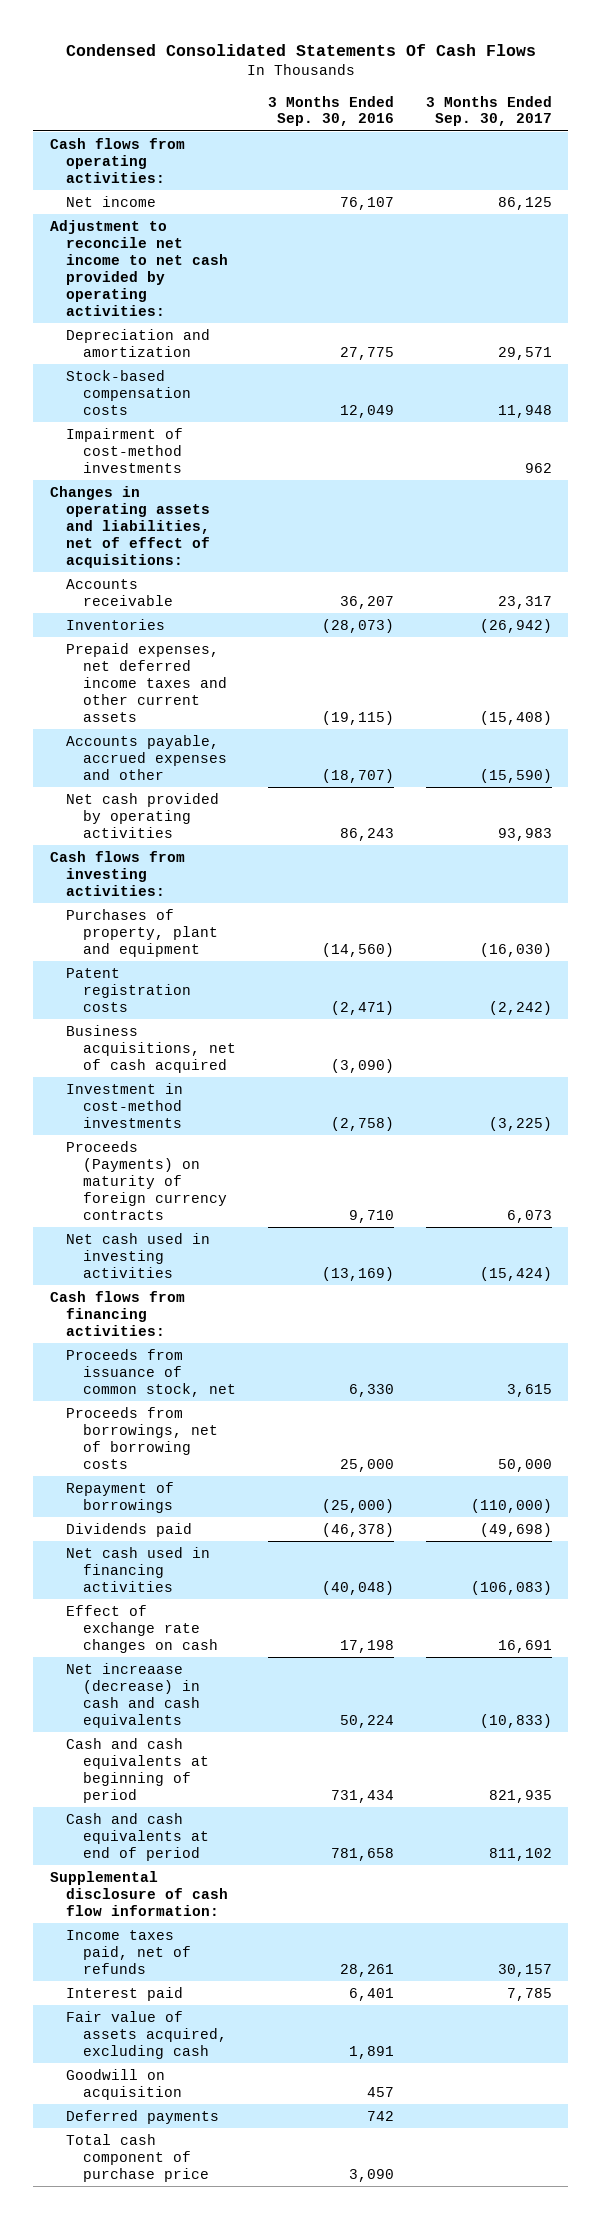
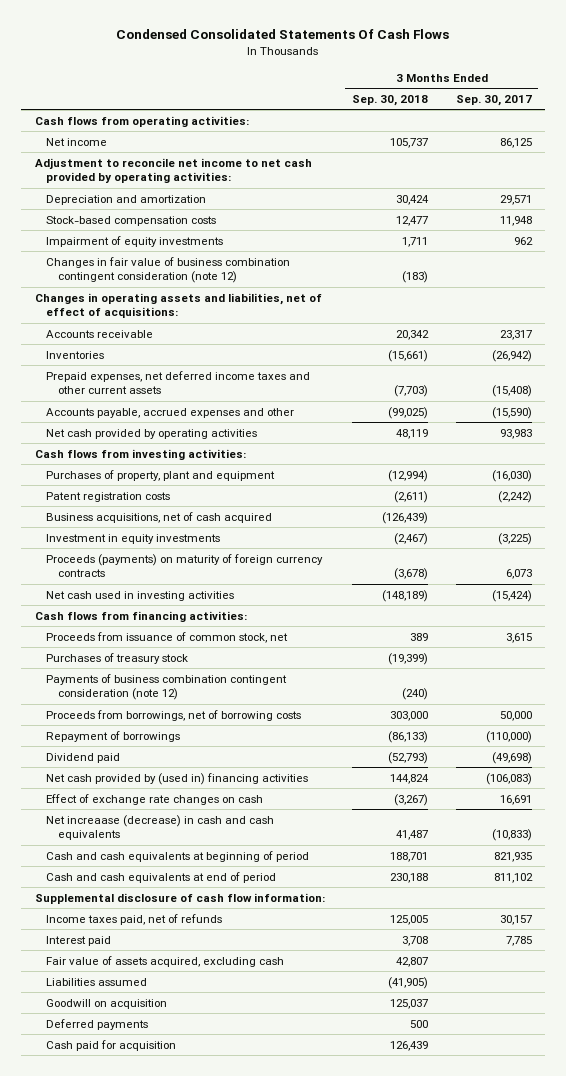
[267,95,394,127] 3 Months Ended Sep. 30, 2016 -> none
none -> [352,94,429,106] Sep. 30, 2018
[66,427,184,473] Impairment of cost-method investments -> [46,235,224,247] Impairment of equity investments
none -> [46,256,291,284] Changes in fair value of business combination contingent consideration (note 12)
[66,1082,184,1128] Investment in cost-method investments -> [46,533,221,544] Investment in equity investments
[66,1140,227,1220] Proceeds (Payments) on maturity of foreign currency contracts -> [46,553,324,578] Proceeds (payments) on maturity of foreign currency contracts
none -> [46,652,189,664] Purchases of treasury stock
none -> [46,673,288,701] Payments of business combination contingent consideration (note 12)
[66,1522,193,1537] Dividends paid -> [46,752,121,763] Dividend paid
[66,1546,211,1592] Net cash used in financing activities -> [46,772,309,785] Net cash provided by (used in) financing activities
none -> [46,977,148,986] Liabilities assumed
[66,2133,209,2182] Total cash component of purchase price -> [46,1039,177,1051] Cash paid for acquisition

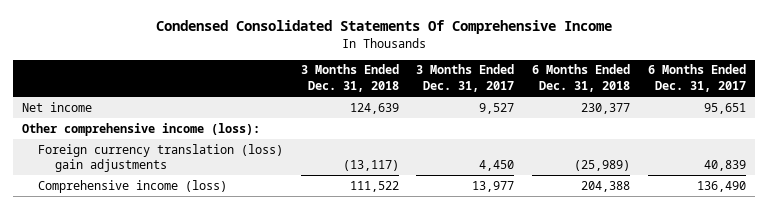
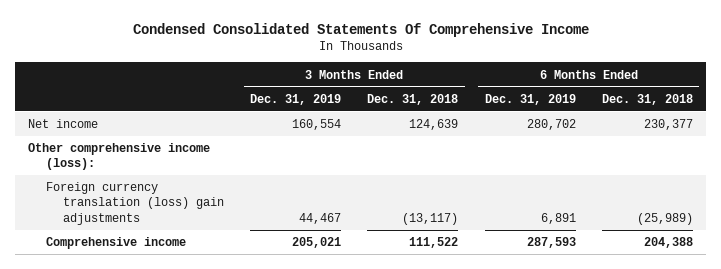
[416,64,515,92] 3 Months Ended Dec. 31, 2017 -> none
[647,64,746,92] 6 Months Ended Dec. 31, 2017 -> none
none -> [250,93,342,105] Dec. 31, 2019
none -> [484,93,576,105] Dec. 31, 2019
[38,179,228,193] Comprehensive income (loss) -> [45,237,186,250] Comprehensive income

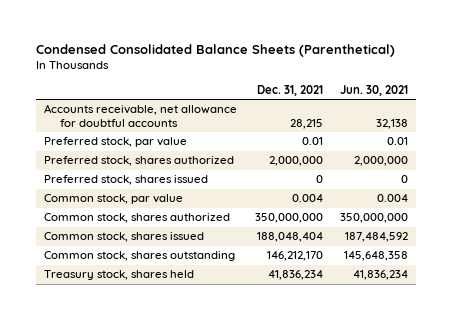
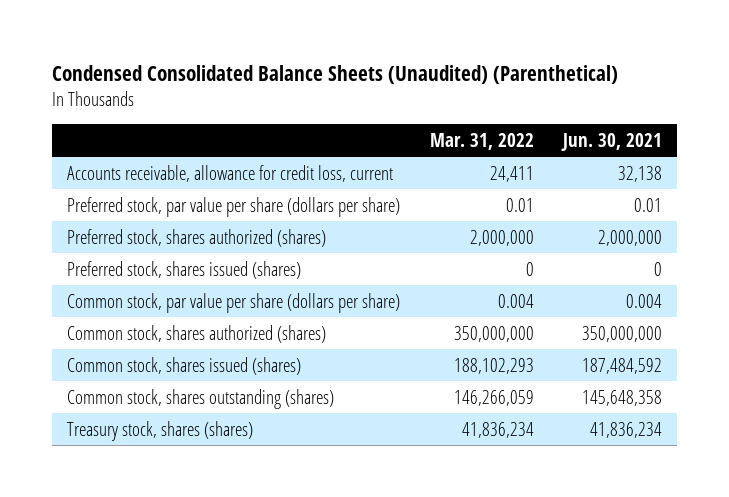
[35,43,395,57] Condensed Consolidated Balance Sheets (Parenthetical) -> [52,65,619,85] Condensed Consolidated Balance Sheets (Unaudited) (Parenthetical)
[256,85,323,97] Dec. 31, 2021 -> none
none -> [429,132,534,150] Mar. 31, 2022
[44,104,238,128] Accounts receivable, net allowance for doubtful accounts -> [67,164,394,182] Accounts receivable, allowance for credit loss, current
[44,137,188,148] Preferred stock, par value -> [67,196,401,217] Preferred stock, par value per share (dollars per share)
[44,156,235,167] Preferred stock, shares authorized -> [67,228,327,247] Preferred stock, shares authorized (shares)
[44,175,209,186] Preferred stock, shares issued -> [67,260,302,279] Preferred stock, shares issued (shares)
[44,194,184,205] Common stock, par value -> [67,292,401,313] Common stock, par value per share (dollars per share)
[44,213,231,224] Common stock, shares authorized -> [67,324,327,343] Common stock, shares authorized (shares)
[44,232,205,243] Common stock, shares issued -> [67,356,302,375] Common stock, shares issued (shares)
[44,251,236,262] Common stock, shares outstanding -> [67,388,335,409] Common stock, shares outstanding (shares)
[44,270,195,281] Treasury stock, shares held -> [67,420,254,441] Treasury stock, shares (shares)

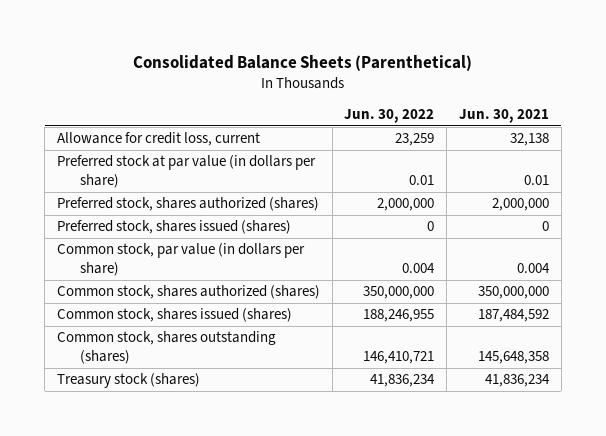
[52,65,619,85] Condensed Consolidated Balance Sheets (Unaudited) (Parenthetical) -> [132,54,472,71] Consolidated Balance Sheets (Parenthetical)
[429,132,534,150] Mar. 31, 2022 -> none
none -> [344,109,435,124] Jun. 30, 2022
[67,164,394,182] Accounts receivable, allowance for credit loss, current -> [57,132,261,147] Allowance for credit loss, current
[67,196,401,217] Preferred stock, par value per share (dollars per share) -> [57,155,317,189] Preferred stock at par value (in dollars per share)
[67,292,401,313] Common stock, par value per share (dollars per share) -> [57,243,306,277] Common stock, par value (in dollars per share)
[67,420,254,441] Treasury stock, shares (shares) -> [57,373,201,389] Treasury stock (shares)

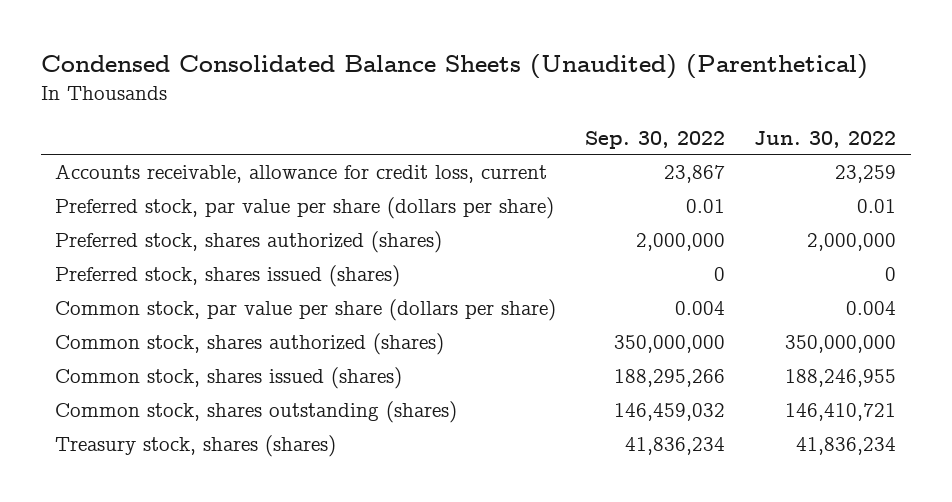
[132,54,472,71] Consolidated Balance Sheets (Parenthetical) -> [40,54,868,80] Condensed Consolidated Balance Sheets (Unaudited) (Parenthetical)
[458,109,549,124] Jun. 30, 2021 -> none
none -> [585,130,726,149] Sep. 30, 2022
[57,132,261,147] Allowance for credit loss, current -> [55,164,548,184] Accounts receivable, allowance for credit loss, current
[57,155,317,189] Preferred stock at par value (in dollars per share) -> [55,197,555,220] Preferred stock, par value per share (dollars per share)
[57,243,306,277] Common stock, par value (in dollars per share) -> [55,299,557,322] Common stock, par value per share (dollars per share)
[57,373,201,389] Treasury stock (shares) -> [55,435,337,458] Treasury stock, shares (shares)

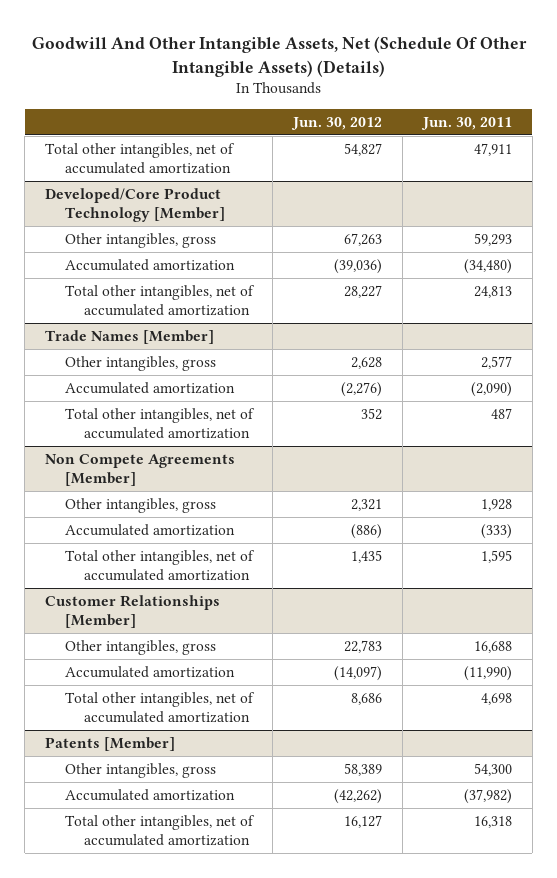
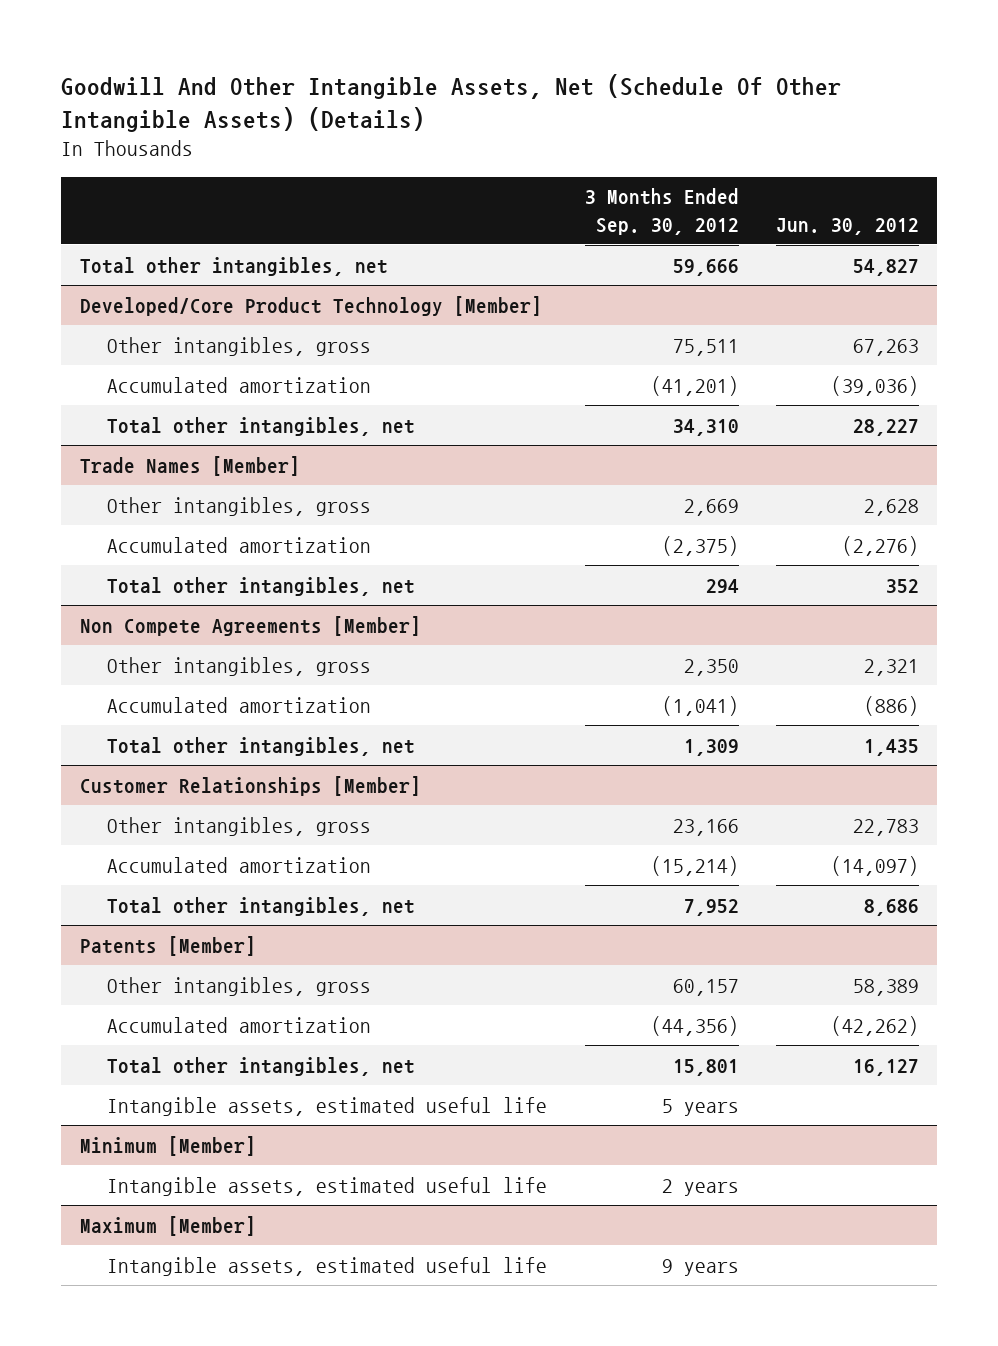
[420,116,512,130] Jun. 30, 2011 -> none
none -> [584,188,739,235] 3 Months Ended Sep. 30, 2012
[45,143,236,174] Total other intangibles, net of accumulated amortization -> [79,256,388,276] Total other intangibles, net
[64,285,255,316] Total other intangibles, net of accumulated amortization -> [107,416,416,436] Total other intangibles, net
[64,408,255,439] Total other intangibles, net of accumulated amortization -> [107,576,416,596] Total other intangibles, net
[64,550,255,581] Total other intangibles, net of accumulated amortization -> [107,736,416,756] Total other intangibles, net
[64,692,255,723] Total other intangibles, net of accumulated amortization -> [107,896,416,916] Total other intangibles, net
[64,815,255,846] Total other intangibles, net of accumulated amortization -> [107,1056,416,1076] Total other intangibles, net
none -> [107,1096,548,1116] Intangible assets, estimated useful life
none -> [79,1135,256,1156] Minimum [Member]
none -> [107,1176,548,1196] Intangible assets, estimated useful life
none -> [79,1215,256,1236] Maximum [Member]
none -> [107,1256,548,1276] Intangible assets, estimated useful life

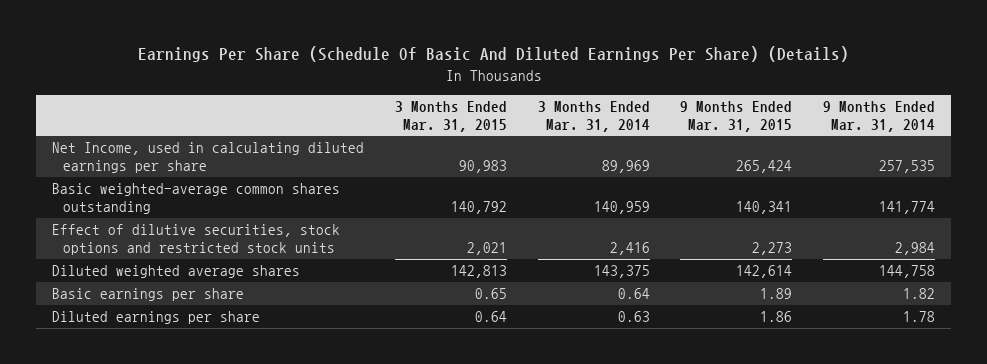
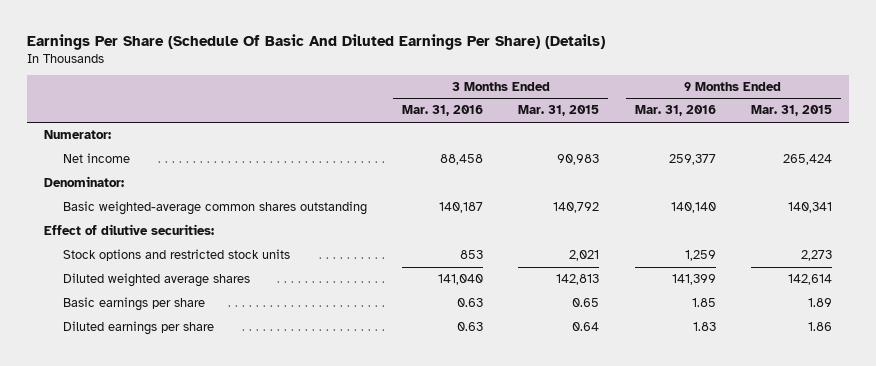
[537,100,650,132] 3 Months Ended Mar. 31, 2014 -> none
[823,100,936,132] 9 Months Ended Mar. 31, 2014 -> none
none -> [402,105,484,117] Mar. 31, 2016
none -> [634,105,716,117] Mar. 31, 2016
none -> [44,129,112,139] Numerator:
[51,142,364,174] Net Income, used in calculating diluted earnings per share -> [63,152,131,163] Net income
none -> [44,175,125,187] Denominator:
none -> [44,223,215,235] Effect of dilutive securities:
[51,224,340,256] Effect of dilutive securities, stock options and restricted stock units -> [63,248,291,261] Stock options and restricted stock units

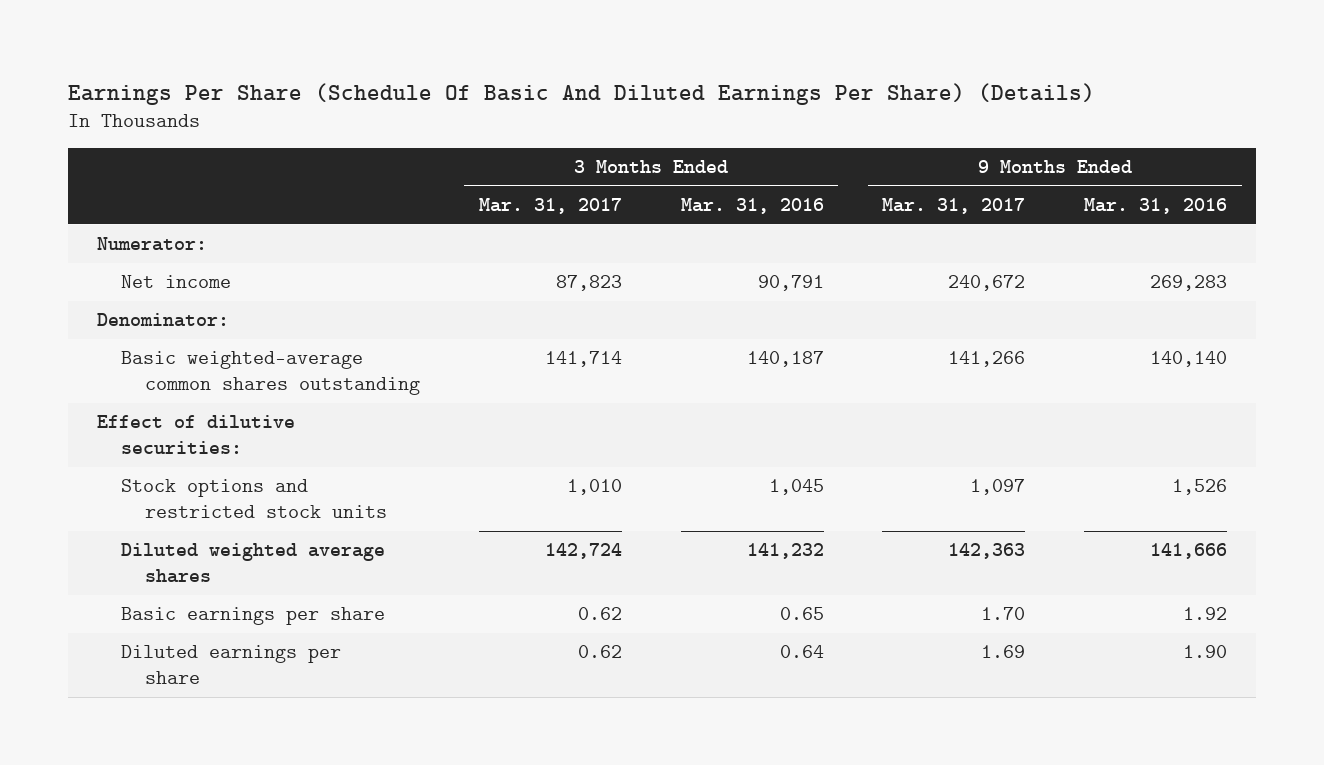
[518,105,600,117] Mar. 31, 2015 -> none
[750,105,832,117] Mar. 31, 2015 -> none
none -> [478,198,622,215] Mar. 31, 2017
none -> [882,198,1026,215] Mar. 31, 2017
[440,153,484,165] 88,458 -> [757,275,824,292] 90,791
[668,153,716,165] 259,377 -> [1149,275,1227,292] 269,283
[460,249,484,259] 853 -> [768,479,824,496] 1,045
[684,249,716,261] 1,259 -> [1171,479,1227,496] 1,526
[438,273,484,285] 141,040 -> [746,543,824,560] 141,232
[671,273,716,285] 141,399 -> [1149,543,1227,560] 141,666
[457,297,484,307] 0.63 -> [779,607,824,621] 0.65
[691,297,716,307] 1.85 -> [1182,607,1227,621] 1.92
[457,321,484,331] 0.63 -> [779,645,824,659] 0.64
[692,321,716,331] 1.83 -> [1182,645,1227,659] 1.90

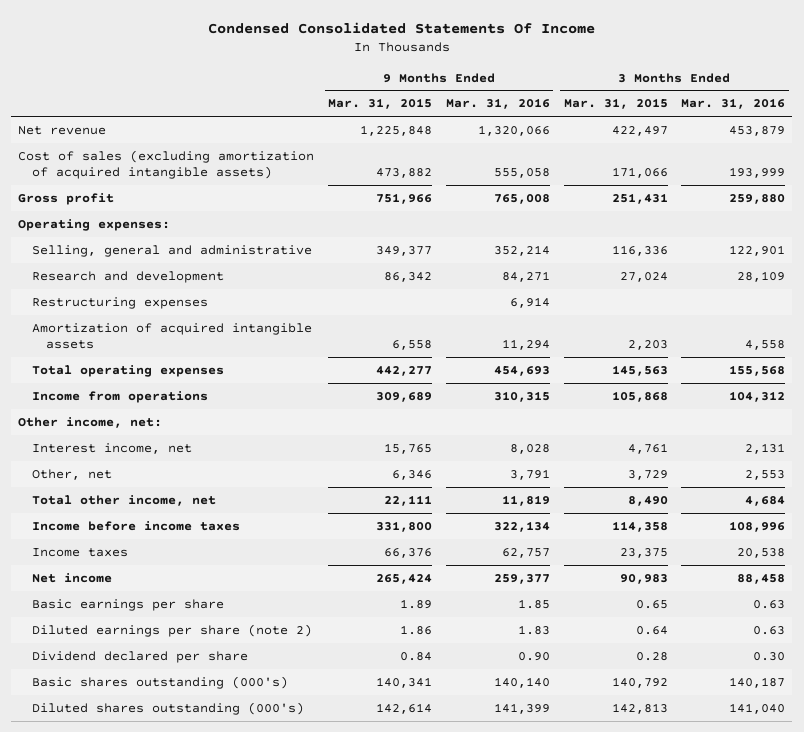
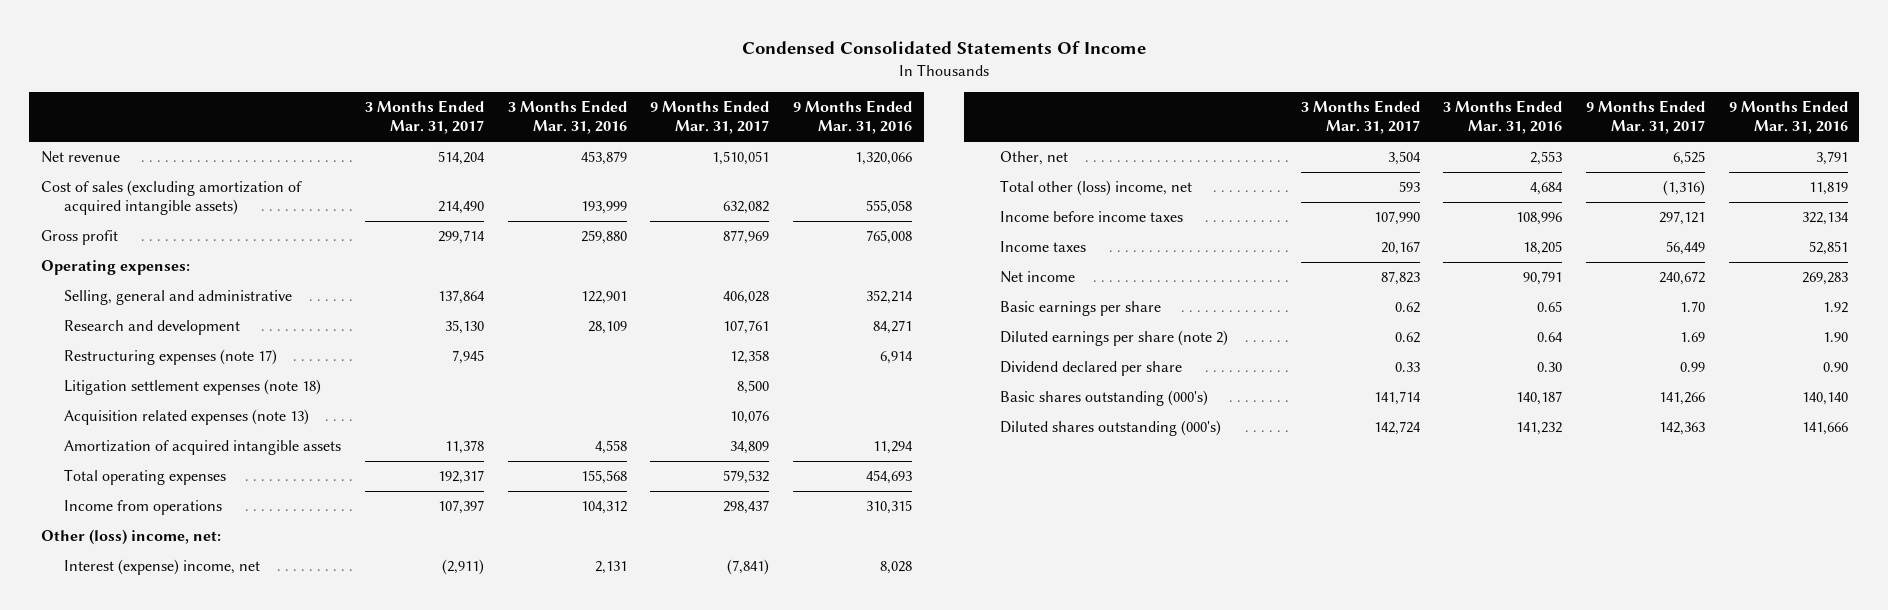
[328,98,433,110] Mar. 31, 2015 -> none
[563,98,668,110] Mar. 31, 2015 -> none
none -> [365,100,485,135] 3 Months Ended Mar. 31, 2017
none -> [650,100,770,135] 9 Months Ended Mar. 31, 2017
[32,296,209,309] Restructuring expenses -> [64,349,278,366] Restructuring expenses (note 17)
none -> [64,379,322,396] Litigation settlement expenses (note 18)
none -> [64,409,310,426] Acquisition related expenses (note 13)
[18,416,163,428] Other income, net: -> [40,529,221,546] Other (loss) income, net:
[32,442,193,454] Interest income, net -> [64,559,261,576] Interest (expense) income, net
[32,494,217,506] Total other income, net -> [999,180,1192,197] Total other (loss) income, net
[501,547,550,558] 62,757 -> [1808,241,1848,256] 52,851
[737,547,786,558] 20,538 -> [1523,241,1563,256] 18,205
[493,573,550,584] 259,377 -> [1801,272,1848,286] 269,283
[737,573,786,584] 88,458 -> [1523,271,1563,286] 90,791
[517,598,550,609] 1.85 -> [1822,302,1848,314] 1.92
[753,599,786,609] 0.63 -> [1537,301,1563,313] 0.65
[517,624,550,635] 1.83 -> [1822,332,1848,343] 1.90
[753,625,786,635] 0.63 -> [1537,332,1564,343] 0.64
[493,702,550,714] 141,399 -> [1801,422,1848,436] 141,666
[729,702,786,714] 141,040 -> [1516,422,1563,436] 141,232

